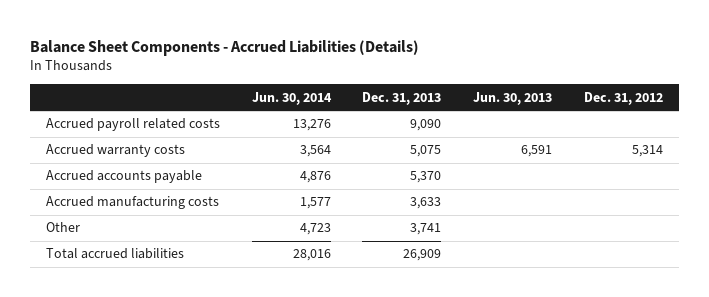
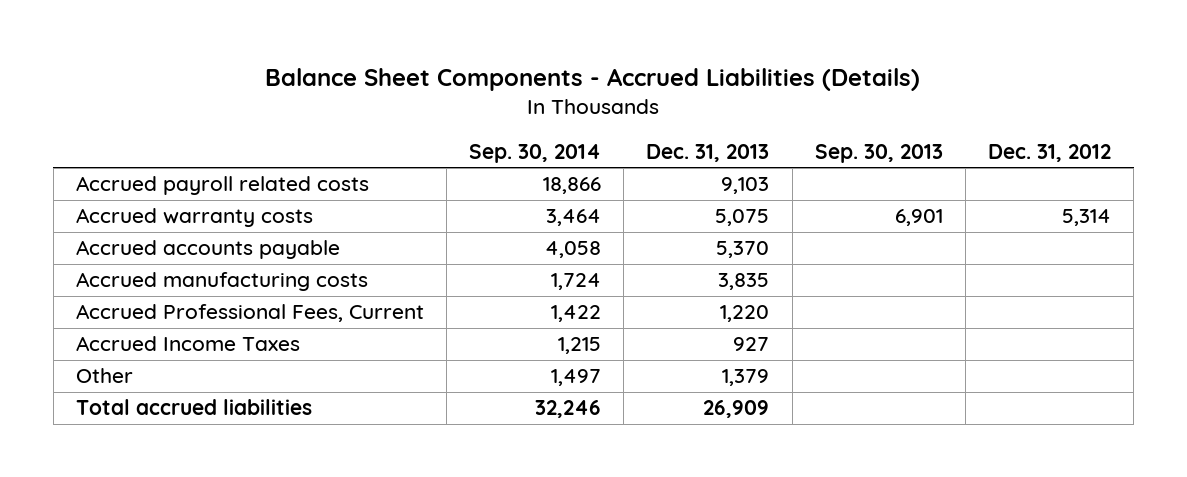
[251,91,332,105] Jun. 30, 2014 -> none
[473,91,553,105] Jun. 30, 2013 -> none
none -> [469,143,602,163] Sep. 30, 2014
none -> [814,143,943,163] Sep. 30, 2013
[410,119,442,132] 9,090 -> [721,177,770,195] 9,103
[410,197,442,210] 3,633 -> [718,273,770,291] 3,835
none -> [75,304,424,323] Accrued Professional Fees, Current
none -> [75,336,300,352] Accrued Income Taxes
[410,223,442,236] 3,741 -> [722,369,770,387] 1,379

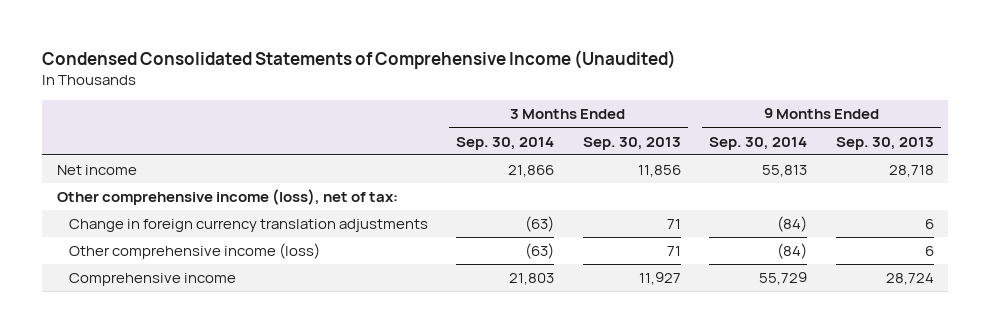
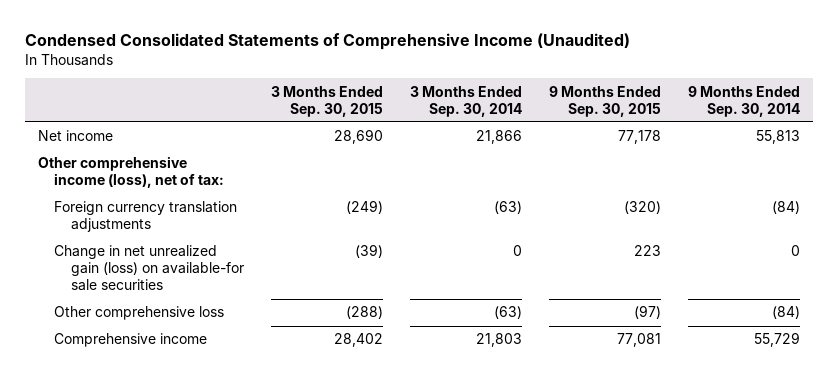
[582,136,681,150] Sep. 30, 2013 -> none
[835,136,934,150] Sep. 30, 2013 -> none
none -> [270,85,383,117] 3 Months Ended Sep. 30, 2015
none -> [548,85,661,117] 9 Months Ended Sep. 30, 2015
[68,219,428,233] Change in foreign currency translation adjustments -> [54,201,238,233] Foreign currency translation adjustments
none -> [54,245,244,292] Change in net unrealized gain (loss) on available-for sale securities
[68,243,320,260] Other comprehensive income (loss) -> [54,306,225,321] Other comprehensive loss

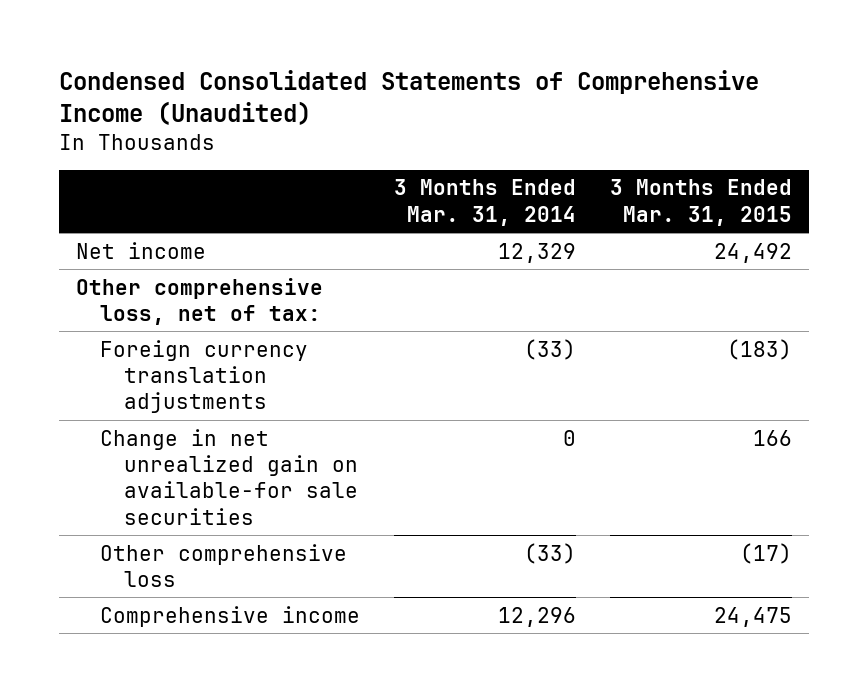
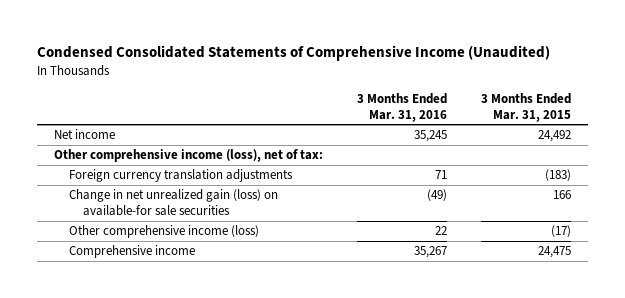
[394,179,577,226] 3 Months Ended Mar. 31, 2014 -> none
none -> [357,92,448,122] 3 Months Ended Mar. 31, 2016
[75,277,323,325] Other comprehensive loss, net of tax: -> [54,149,324,163] Other comprehensive income (loss), net of tax:
[100,428,359,525] Change in net unrealized gain on available-for sale securities -> [68,189,278,217] Change in net unrealized gain (loss) on available-for sale securities
[100,543,348,587] Other comprehensive loss -> [68,225,259,239] Other comprehensive income (loss)

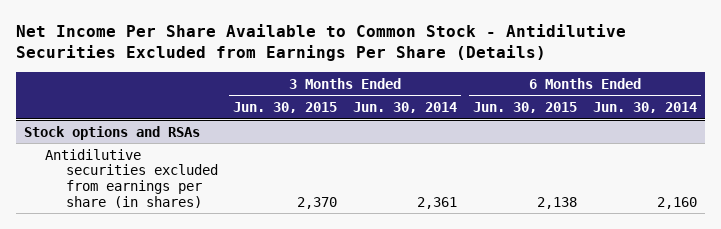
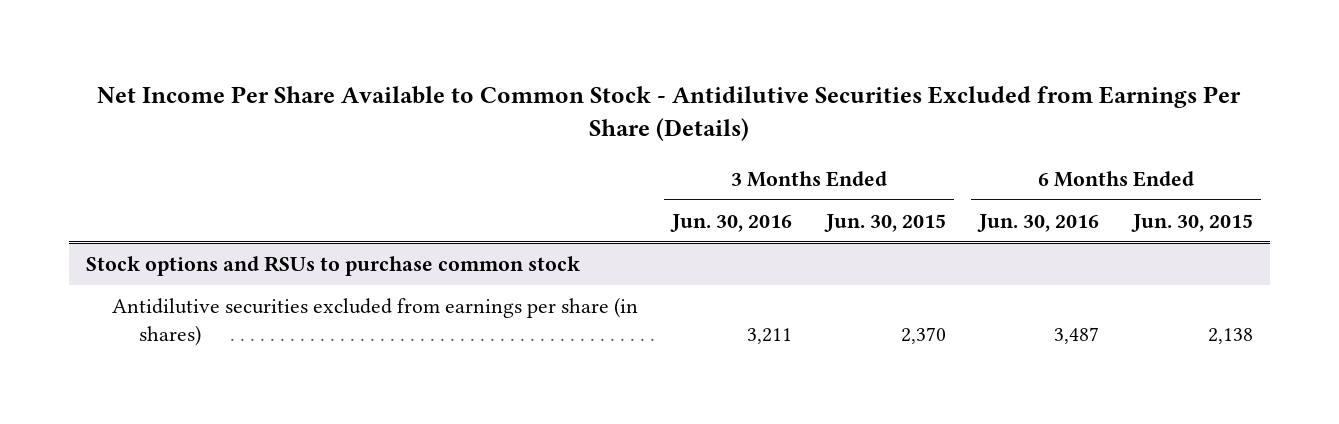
[353,101,458,113] Jun. 30, 2014 -> none
[592,101,697,113] Jun. 30, 2014 -> none
none -> [669,213,792,232] Jun. 30, 2016
none -> [977,213,1100,232] Jun. 30, 2016
[24,125,201,140] Stock options and RSAs -> [86,256,581,277] Stock options and RSUs to purchase common stock

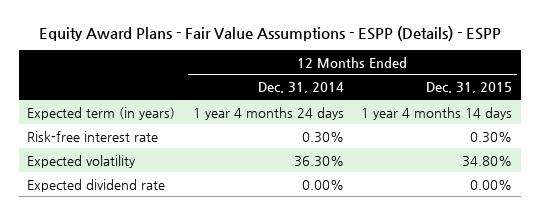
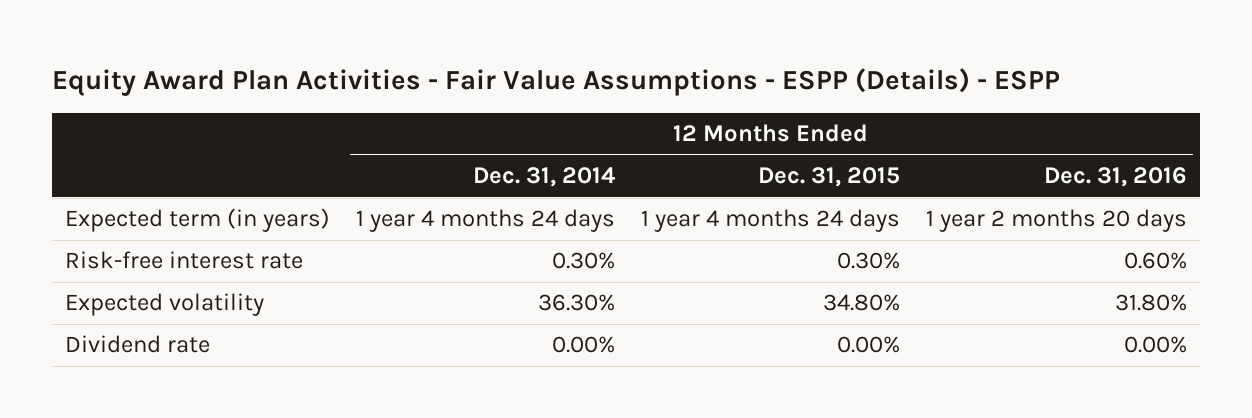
[38,26,501,42] Equity Award Plans - Fair Value Assumptions - ESPP (Details) - ESPP -> [52,67,1061,96] Equity Award Plan Activities - Fair Value Assumptions - ESPP (Details) - ESPP
none -> [1043,167,1187,188] Dec. 31, 2016
[361,106,513,120] 1 year 4 months 14 days -> [640,209,900,233] 1 year 4 months 24 days
[27,178,166,192] Expected dividend rate -> [65,335,211,354] Dividend rate

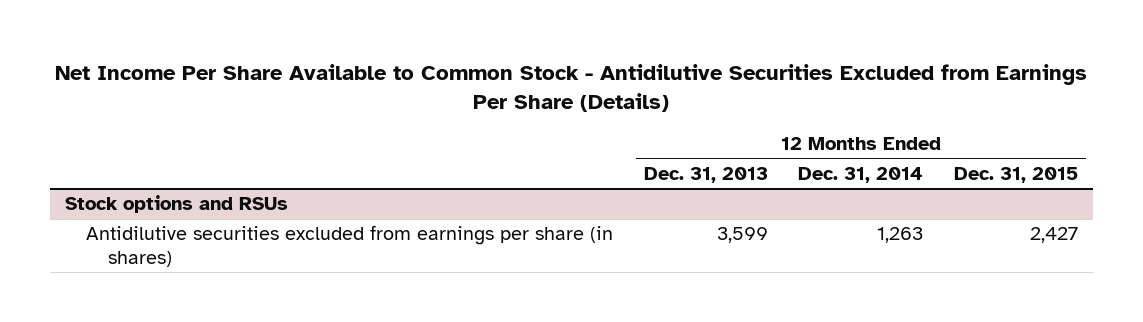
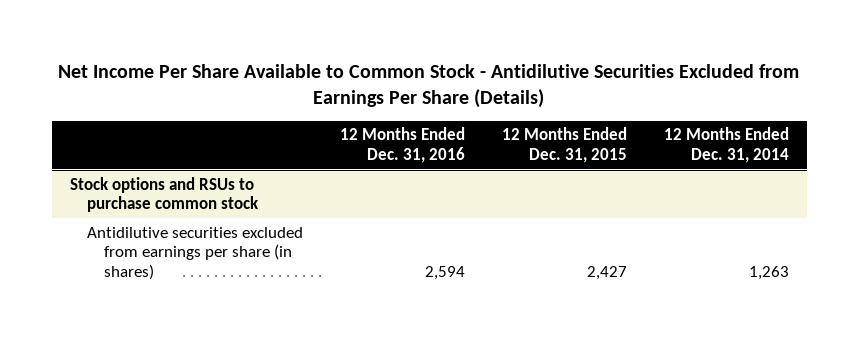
[643,166,768,183] Dec. 31, 2013 -> none
none -> [340,127,466,163] 12 Months Ended Dec. 31, 2016
[64,195,288,214] Stock options and RSUs -> [69,176,260,213] Stock options and RSUs to purchase common stock

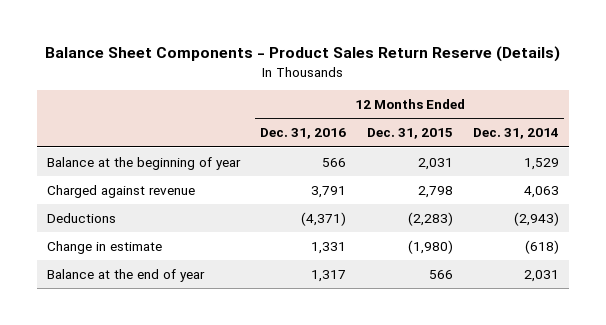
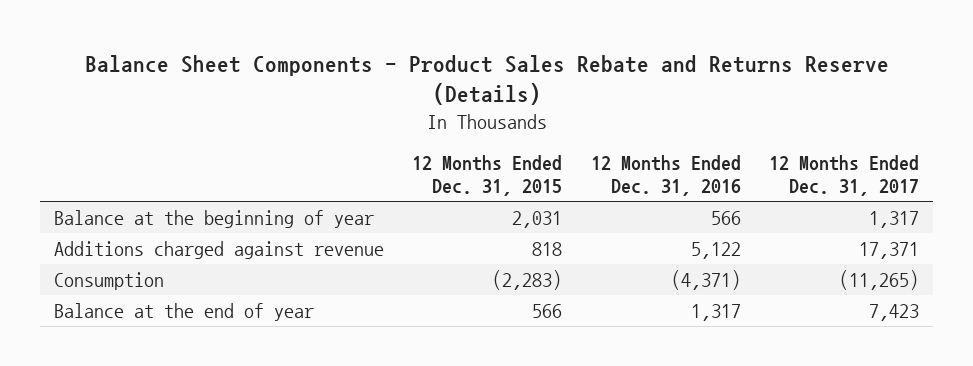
[45,46,561,63] Balance Sheet Components - Product Sales Return Reserve (Details) -> [84,54,889,106] Balance Sheet Components - Product Sales Rebate and Returns Reserve (Details)
[472,128,559,140] Dec. 31, 2014 -> none
none -> [768,155,919,197] 12 Months Ended Dec. 31, 2017
[47,240,163,254] Change in estimate -> none
[47,184,196,198] Charged against revenue -> [54,240,385,259] Additions charged against revenue
[311,185,347,198] 3,791 -> [690,241,741,259] 5,122
[417,185,453,198] 2,798 -> [532,241,563,256] 818
[47,212,117,223] Deductions -> [54,271,165,290] Consumption

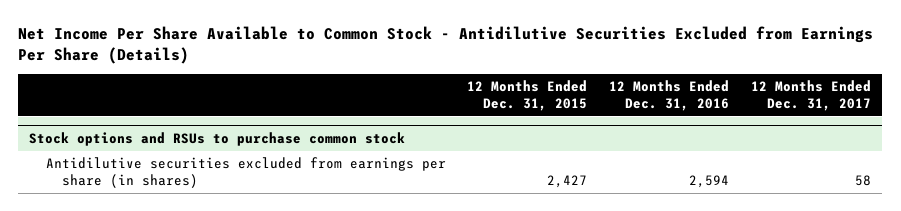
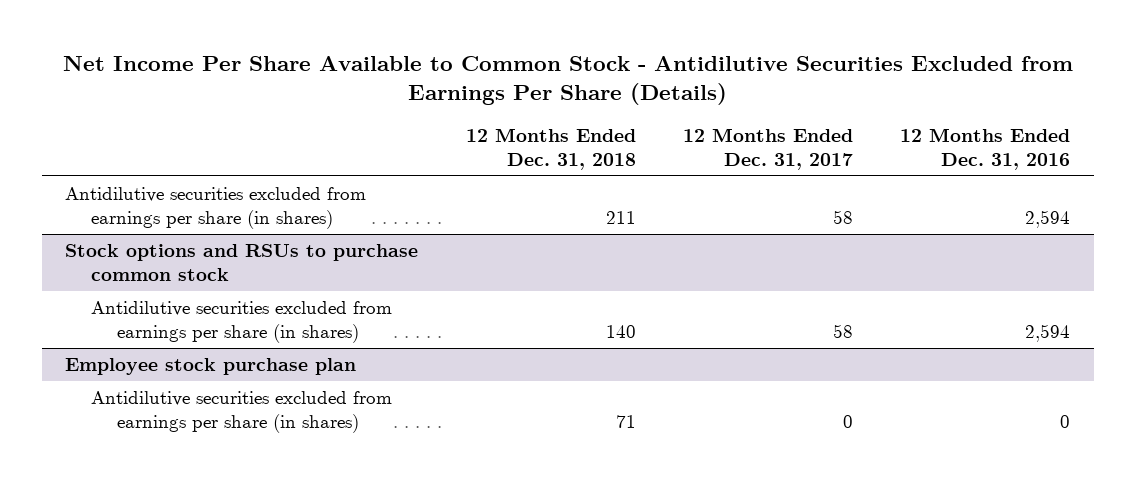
[467,79,588,111] 12 Months Ended Dec. 31, 2015 -> none
none -> [465,127,636,170] 12 Months Ended Dec. 31, 2018
none -> [65,186,367,230] Antidilutive securities excluded from earnings per share (in shares)
none -> [65,357,357,375] Employee stock purchase plan
none -> [91,390,393,434] Antidilutive securities excluded from earnings per share (in shares)

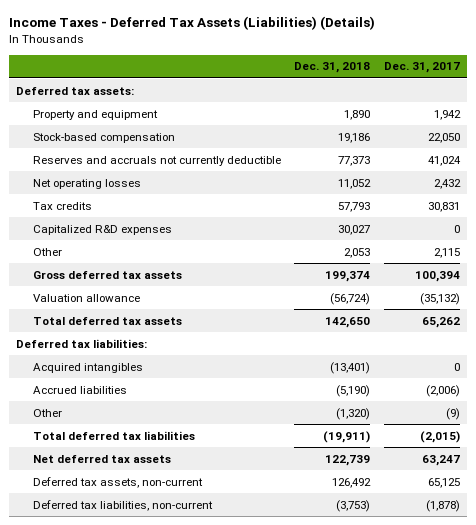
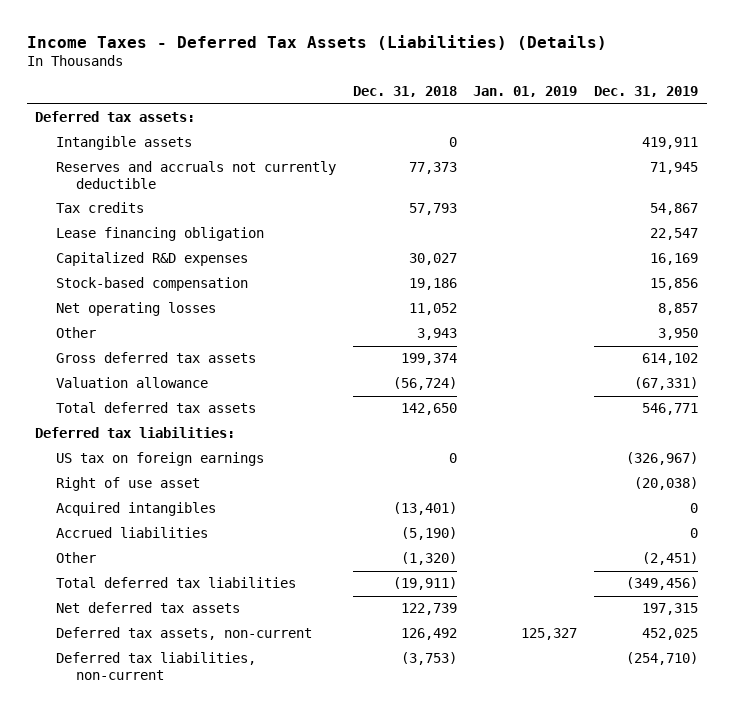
[384,62,461,74] Dec. 31, 2017 -> none
none -> [473,86,578,98] Jan. 01, 2019
none -> [594,86,699,98] Dec. 31, 2019
[32,109,158,120] Property and equipment -> none
none -> [55,136,192,151] Intangible assets
none -> [55,227,264,242] Lease financing obligation
[32,132,175,143] Stock-based compensation -> [55,277,248,292] Stock-based compensation
[32,178,141,189] Net operating losses -> [55,302,216,317] Net operating losses
[344,247,371,258] 2,053 -> [416,328,457,341] 3,943
none -> [55,452,264,467] US tax on foreign earnings
none -> [55,477,200,492] Right of use asset

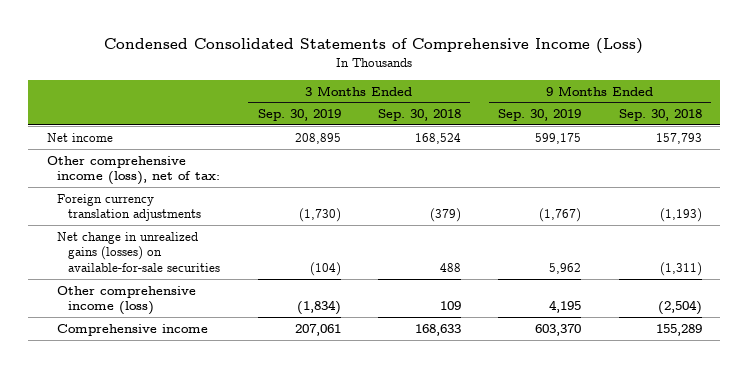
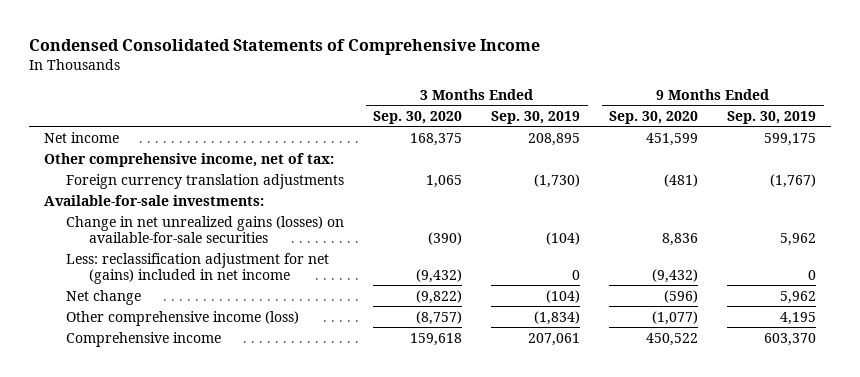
[104,37,644,54] Condensed Consolidated Statements of Comprehensive Income (Loss) -> [29,39,541,56] Condensed Consolidated Statements of Comprehensive Income
[378,109,462,122] Sep. 30, 2018 -> none
[618,109,702,122] Sep. 30, 2018 -> none
none -> [373,111,463,125] Sep. 30, 2020
none -> [609,111,699,125] Sep. 30, 2020
[46,155,221,186] Other comprehensive income (loss), net of tax: -> [43,152,334,167] Other comprehensive income, net of tax:
none -> [43,194,264,206] Available-for-sale investments:
[57,231,220,273] Net change in unrealized gains (losses) on available-for-sale securities -> [66,215,345,243] Change in net unrealized gains (losses) on available-for-sale securities
none -> [66,252,330,284] Less: reclassification adjustment for net (gains) included in net income
none -> [66,289,142,305] Net change

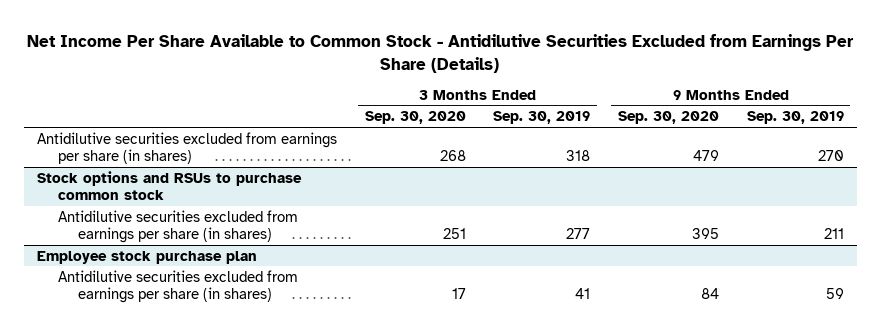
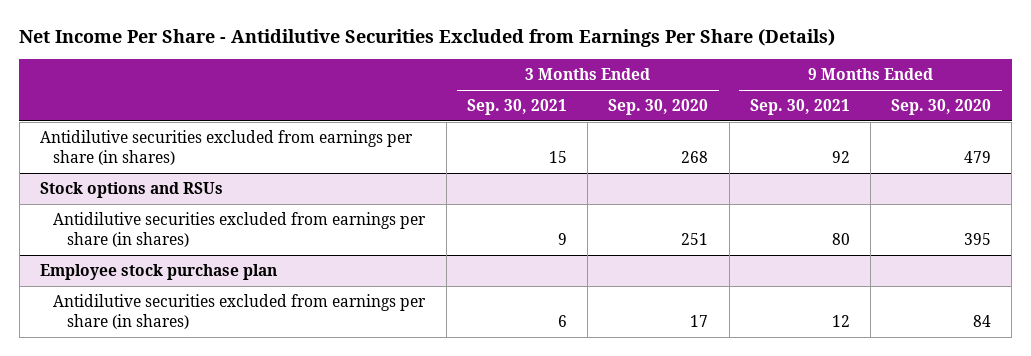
[27,33,855,73] Net Income Per Share Available to Common Stock - Antidilutive Securities Excluded from Earnings Per Share (Details) -> [19,29,836,48] Net Income Per Share - Antidilutive Securities Excluded from Earnings Per Share (Details)
[493,111,591,125] Sep. 30, 2019 -> none
[746,111,844,125] Sep. 30, 2019 -> none
none -> [466,99,567,116] Sep. 30, 2021
none -> [749,99,850,116] Sep. 30, 2021
[37,170,303,200] Stock options and RSUs to purchase common stock -> [39,182,223,199] Stock options and RSUs

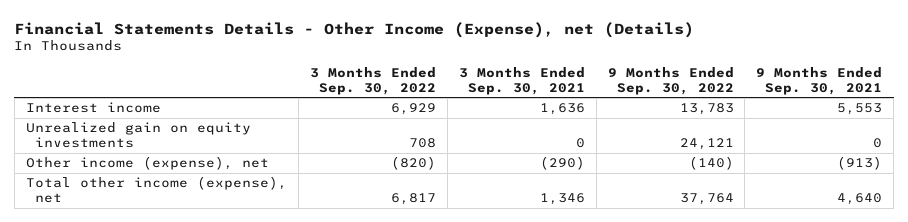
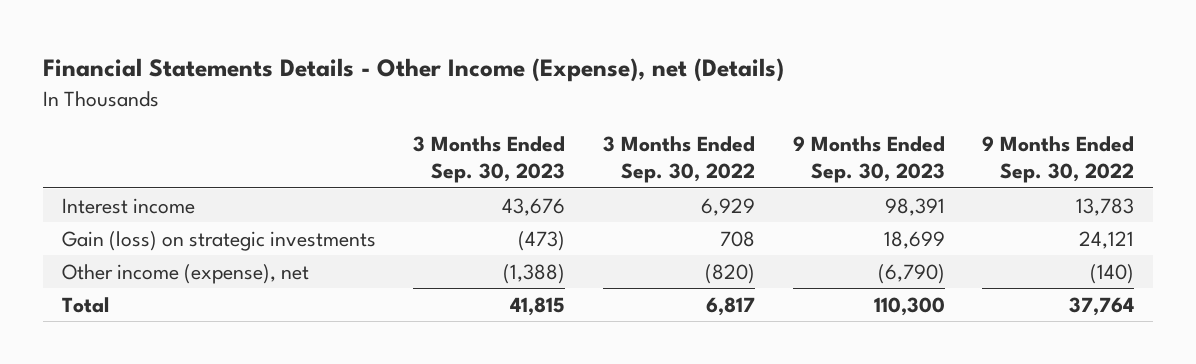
[458,67,585,95] 3 Months Ended Sep. 30, 2021 -> none
[756,67,883,95] 9 Months Ended Sep. 30, 2021 -> none
none -> [413,135,566,184] 3 Months Ended Sep. 30, 2023
none -> [792,135,945,184] 9 Months Ended Sep. 30, 2023
[25,122,251,148] Unrealized gain on equity investments -> [61,230,376,251] Gain (loss) on strategic investments
[25,176,287,203] Total other income (expense), net -> [61,296,109,313] Total

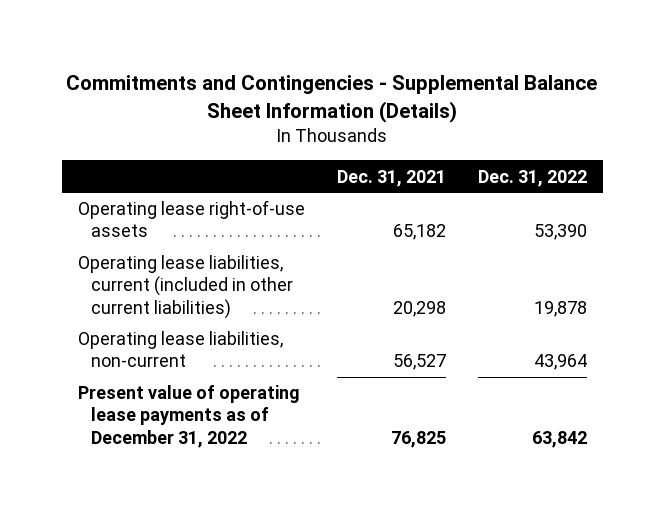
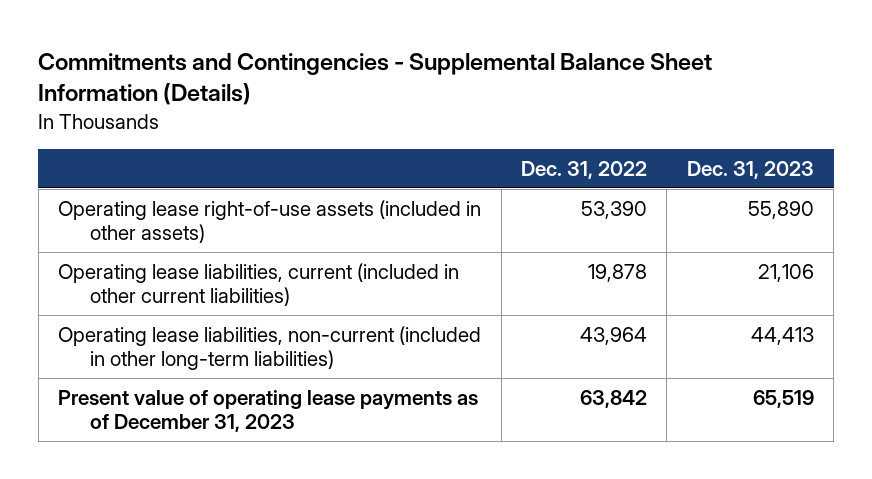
[336,169,446,187] Dec. 31, 2021 -> none
none -> [686,160,814,179] Dec. 31, 2023
[77,200,305,238] Operating lease right-of-use assets -> [58,199,482,243] Operating lease right-of-use assets (included in other assets)
[77,331,283,368] Operating lease liabilities, non-current -> [58,325,482,370] Operating lease liabilities, non-current (included in other long-term liabilities)
[77,385,300,448] Present value of operating lease payments as of December 31, 2022 -> [58,389,479,432] Present value of operating lease payments as of December 31, 2023

